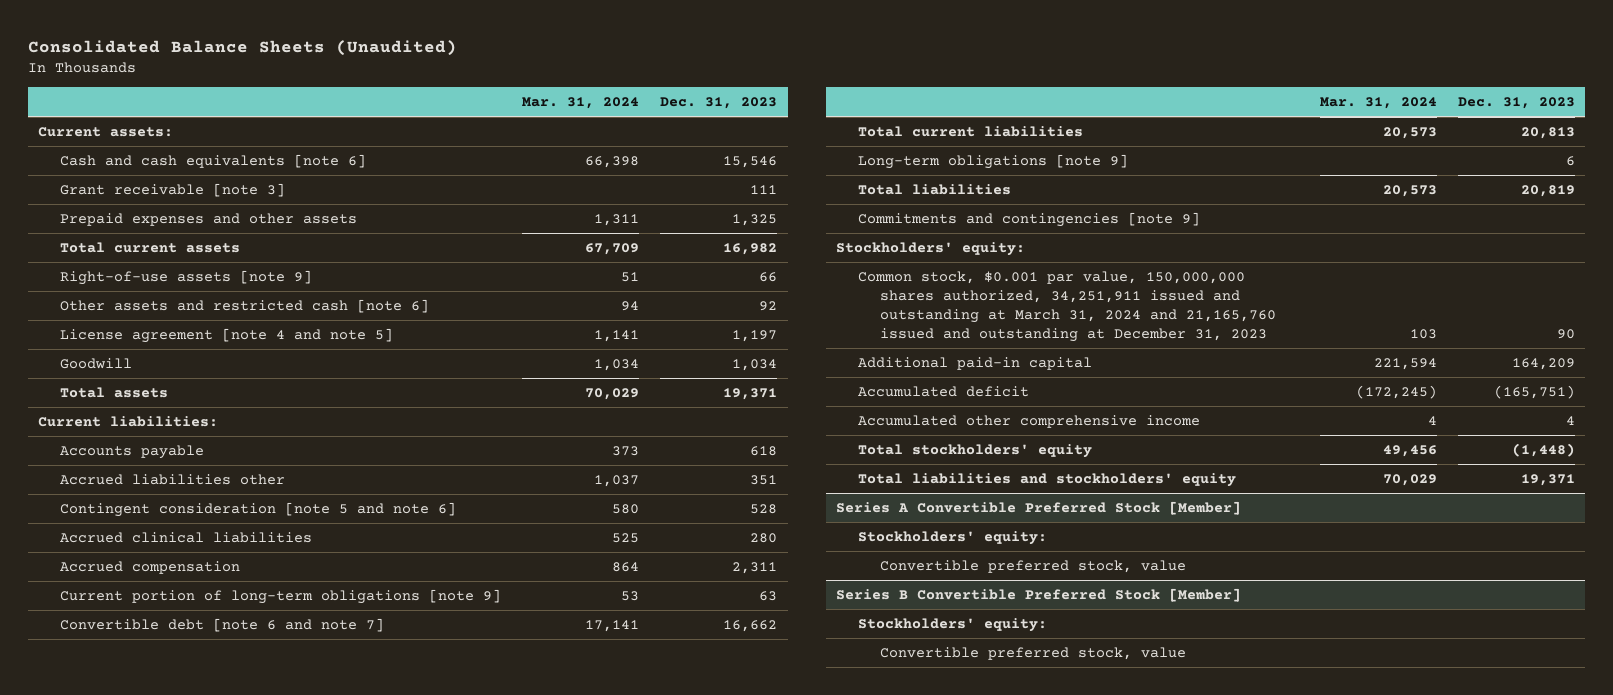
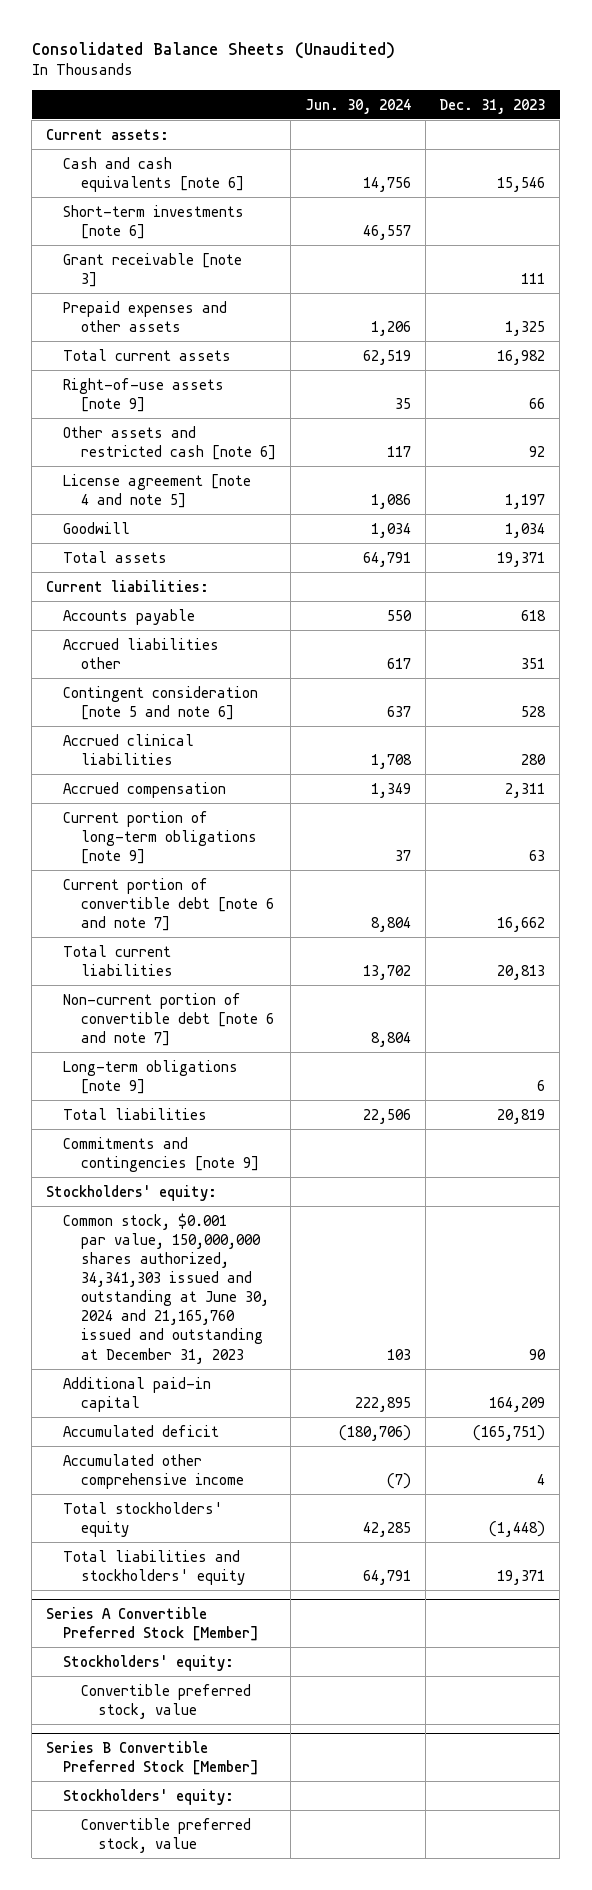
[522,97,640,110] Mar. 31, 2024 -> none
none -> [304,98,411,114] Jun. 30, 2024
none -> [63,204,245,239] Short-term investments [note 6]
[60,617,385,632] Convertible debt [note 6 and note 7] -> [63,877,274,931] Current portion of convertible debt [note 6 and note 7]
none -> [63,992,274,1046] Non-current portion of convertible debt [note 6 and note 7]
[857,270,1276,342] Common stock, $0.001 par value, 150,000,000 shares authorized, 34,251,911 issued and outstanding at March 31, 2024 and 21,165,760 issued and outstanding at December 31, 2023 -> [63,1212,269,1364] Common stock, $0.001 par value, 150,000,000 shares authorized, 34,341,303 issued and outstanding at June 30, 2024 and 21,165,760 issued and outstanding at December 31, 2023

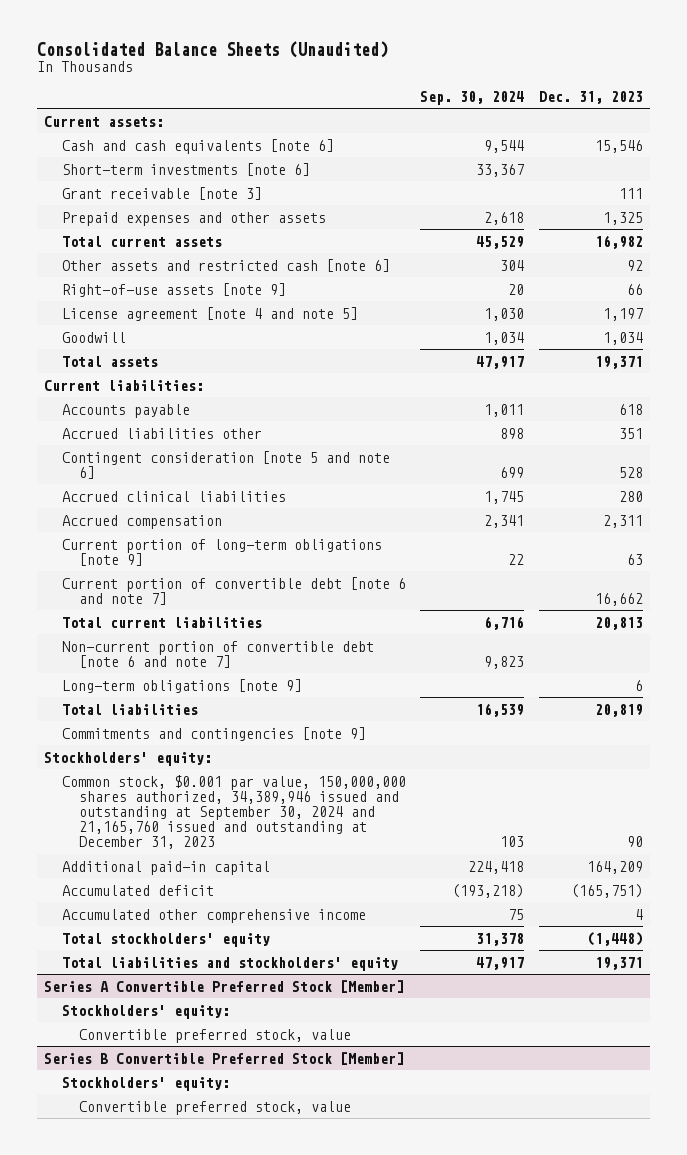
[304,98,411,114] Jun. 30, 2024 -> none
none -> [420,90,525,105] Sep. 30, 2024
[63,377,225,412] Right-of-use assets [note 9] -> [61,282,286,297] Right-of-use assets [note 9]
[63,1212,269,1364] Common stock, $0.001 par value, 150,000,000 shares authorized, 34,341,303 issued and outstanding at June 30, 2024 and 21,165,760 issued and outstanding at December 31, 2023 -> [61,774,406,850] Common stock, $0.001 par value, 150,000,000 shares authorized, 34,389,946 issued and outstanding at September 30, 2024 and 21,165,760 issued and outstanding at December 31, 2023

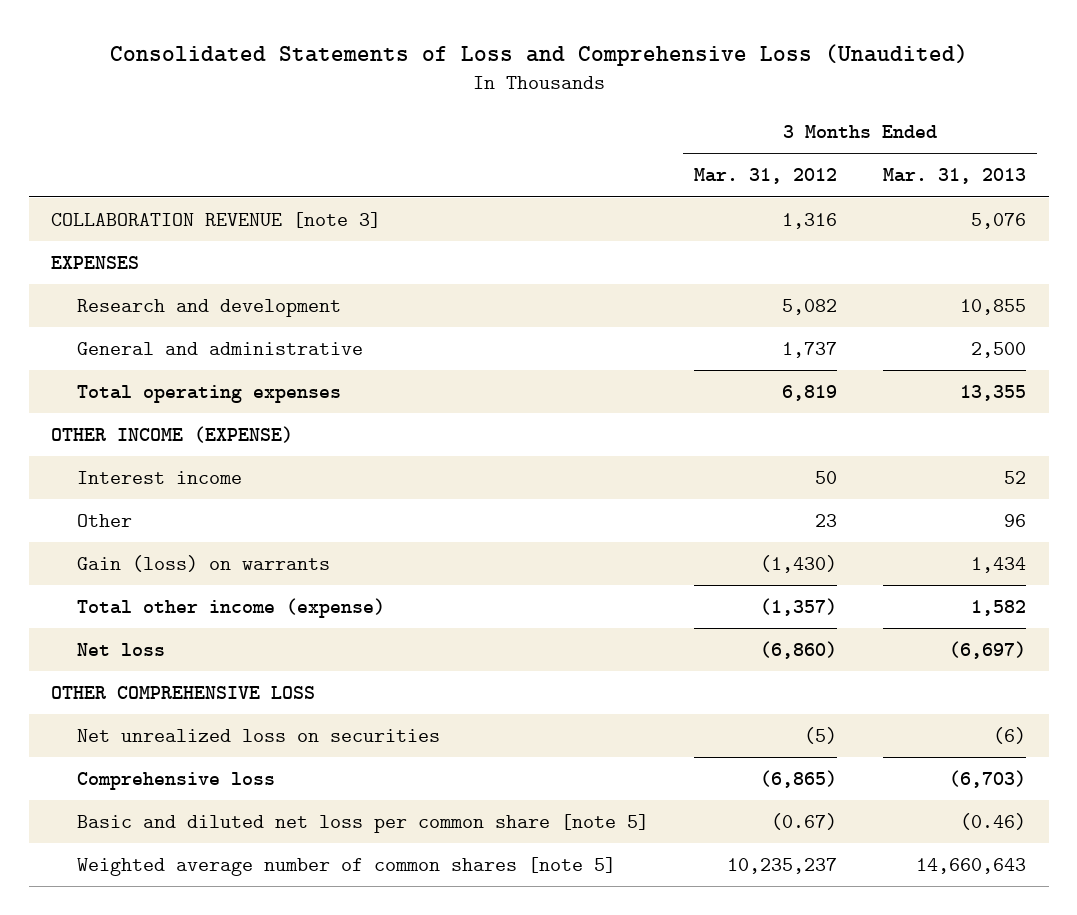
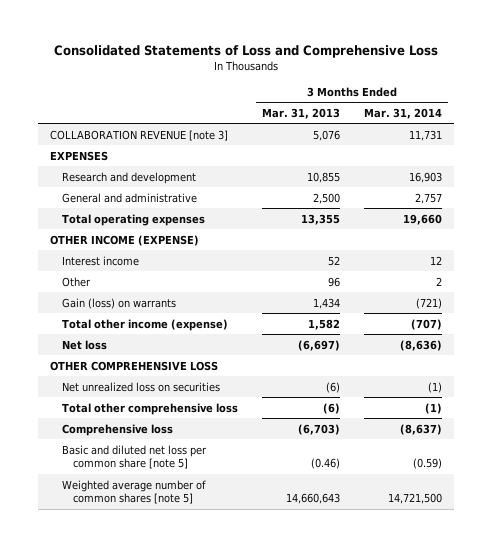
[109,44,968,67] Consolidated Statements of Loss and Comprehensive Loss (Unaudited) -> [53,45,438,59] Consolidated Statements of Loss and Comprehensive Loss
[694,168,838,185] Mar. 31, 2012 -> none
none -> [363,107,442,119] Mar. 31, 2014
none -> [61,402,238,415] Total other comprehensive loss

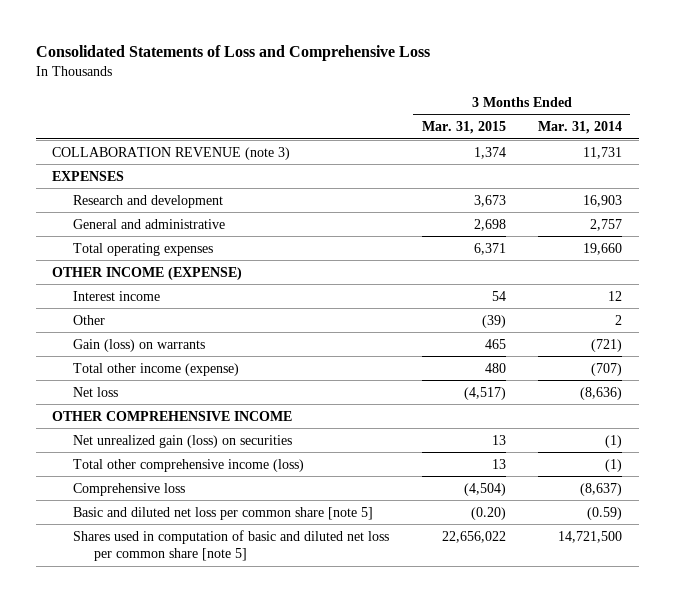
[261,107,340,119] Mar. 31, 2013 -> none
none -> [421,121,506,135] Mar. 31, 2015
[49,129,228,141] COLLABORATION REVENUE [note 3] -> [51,146,290,160] COLLABORATION REVENUE (note 3)
[49,360,218,371] OTHER COMPREHENSIVE LOSS -> [51,410,292,421] OTHER COMPREHENSIVE INCOME
[61,381,220,392] Net unrealized loss on securities -> [72,434,292,448] Net unrealized gain (loss) on securities
[61,402,238,415] Total other comprehensive loss -> [72,458,304,472] Total other comprehensive income (loss)
[61,479,206,505] Weighted average number of common shares [note 5] -> [72,529,389,562] Shares used in computation of basic and diluted net loss per common share [note 5]

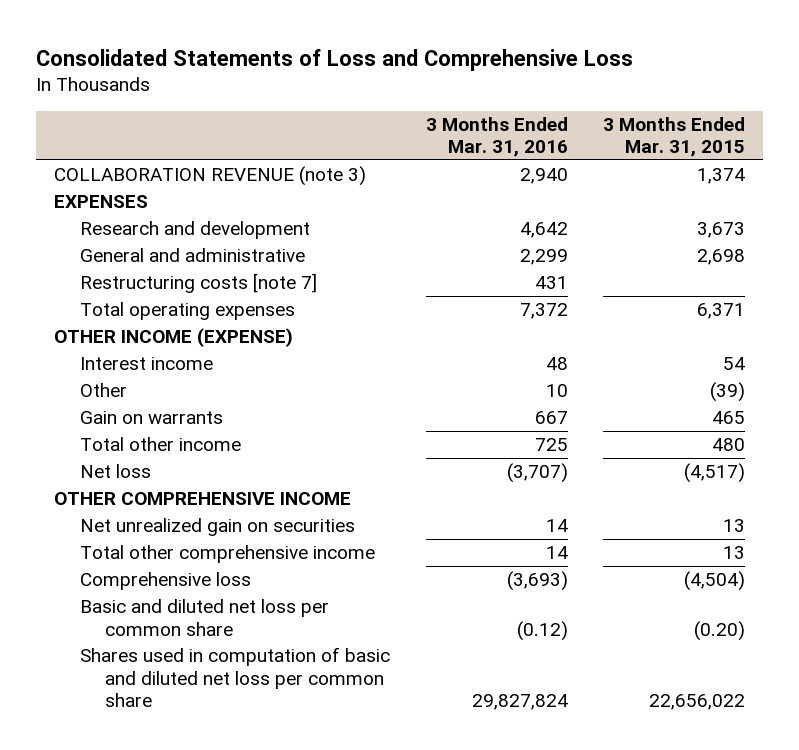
[538,121,623,135] Mar. 31, 2014 -> none
none -> [425,116,568,158] 3 Months Ended Mar. 31, 2016
none -> [79,273,317,294] Restructuring costs [note 7]
[72,338,205,352] Gain (loss) on warrants -> [79,411,223,425] Gain on warrants
[72,362,239,376] Total other income (expense) -> [79,437,241,452] Total other income
[72,434,292,448] Net unrealized gain (loss) on securities -> [79,518,355,537] Net unrealized gain on securities
[72,458,304,472] Total other comprehensive income (loss) -> [79,545,375,564] Total other comprehensive income
[72,506,373,520] Basic and diluted net loss per common share [note 5] -> [79,599,329,636] Basic and diluted net loss per common share
[72,529,389,562] Shares used in computation of basic and diluted net loss per common share [note 5] -> [79,647,390,708] Shares used in computation of basic and diluted net loss per common share

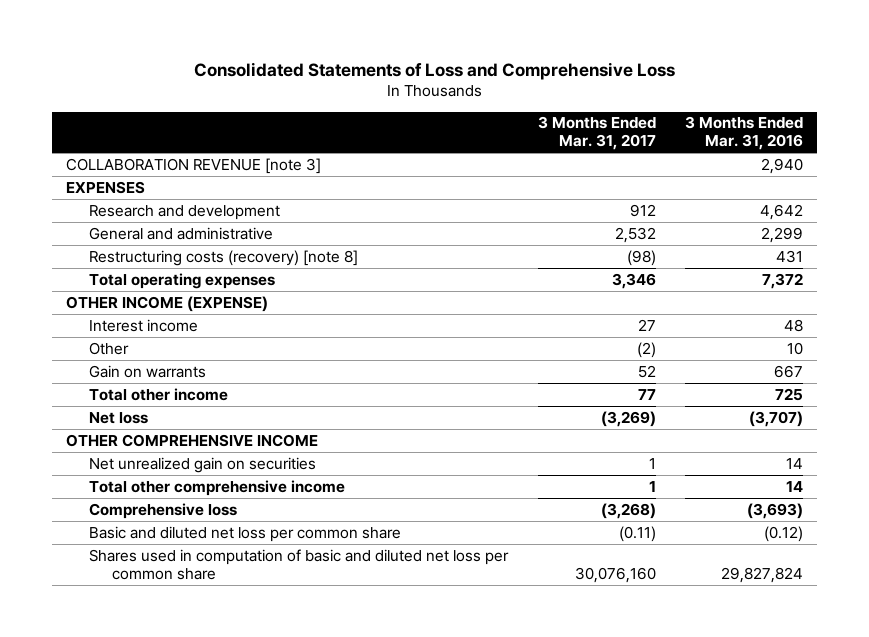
[603,116,746,158] 3 Months Ended Mar. 31, 2015 -> none
none -> [537,116,656,151] 3 Months Ended Mar. 31, 2017
[54,166,367,187] COLLABORATION REVENUE (note 3) -> [66,157,322,174] COLLABORATION REVENUE [note 3]
[79,273,317,294] Restructuring costs [note 7] -> [89,249,359,266] Restructuring costs (recovery) [note 8]

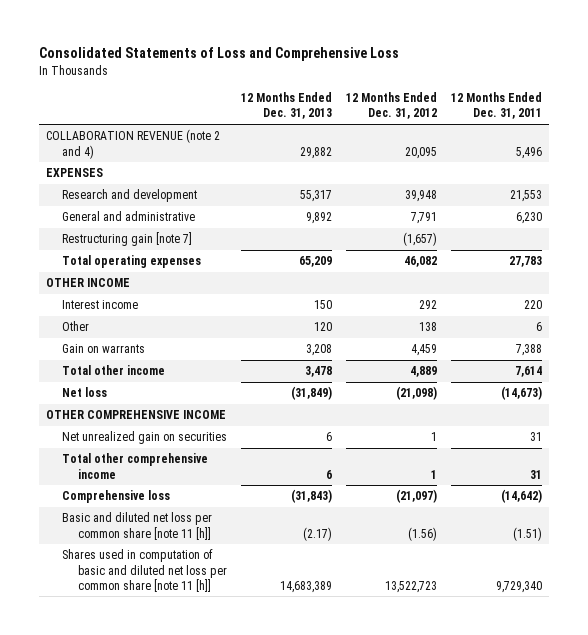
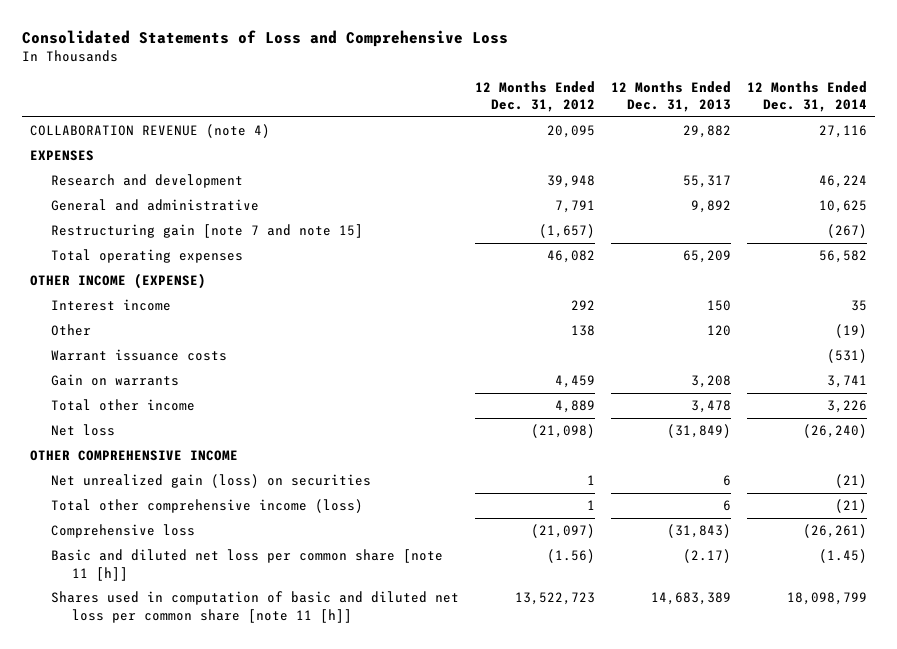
[450,92,542,120] 12 Months Ended Dec. 31, 2011 -> none
none -> [747,80,868,113] 12 Months Ended Dec. 31, 2014
[46,129,221,159] COLLABORATION REVENUE (note 2 and 4) -> [30,124,271,139] COLLABORATION REVENUE (note 4)
[62,232,193,247] Restructuring gain [note 7] -> [50,224,363,239] Restructuring gain [note 7 and note 15]
[46,278,131,288] OTHER INCOME -> [30,273,207,290] OTHER INCOME (EXPENSE)
none -> [50,349,227,362] Warrant issuance costs
[62,431,228,445] Net unrealized gain on securities -> [50,474,371,489] Net unrealized gain (loss) on securities
[62,453,209,479] Total other comprehensive income -> [50,499,363,514] Total other comprehensive income (loss)

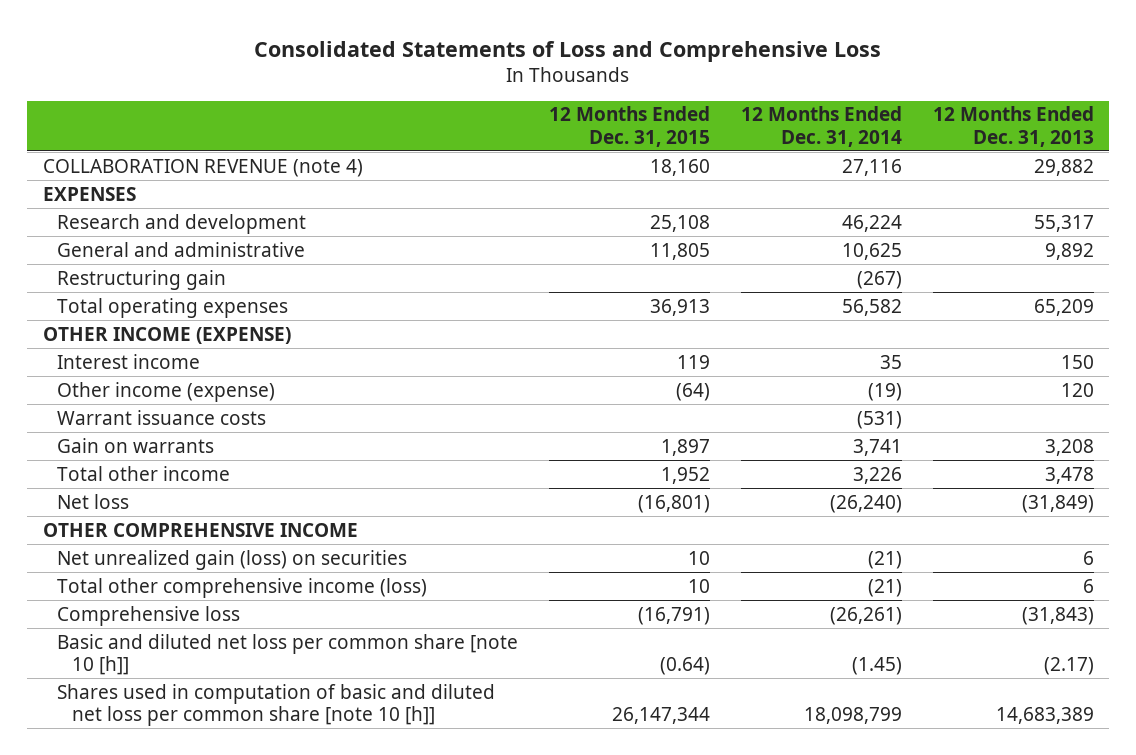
[474,80,595,113] 12 Months Ended Dec. 31, 2012 -> none
none -> [549,106,711,147] 12 Months Ended Dec. 31, 2015
[50,224,363,239] Restructuring gain [note 7 and note 15] -> [57,269,227,290] Restructuring gain
[50,324,91,337] Other -> [57,381,276,402] Other income (expense)
[50,549,443,581] Basic and diluted net loss per common share [note 11 [h]] -> [57,633,519,675] Basic and diluted net loss per common share [note 10 [h]]
[50,591,459,623] Shares used in computation of basic and diluted net loss per common share [note 11 [h]] -> [57,683,496,726] Shares used in computation of basic and diluted net loss per common share [note 10 [h]]

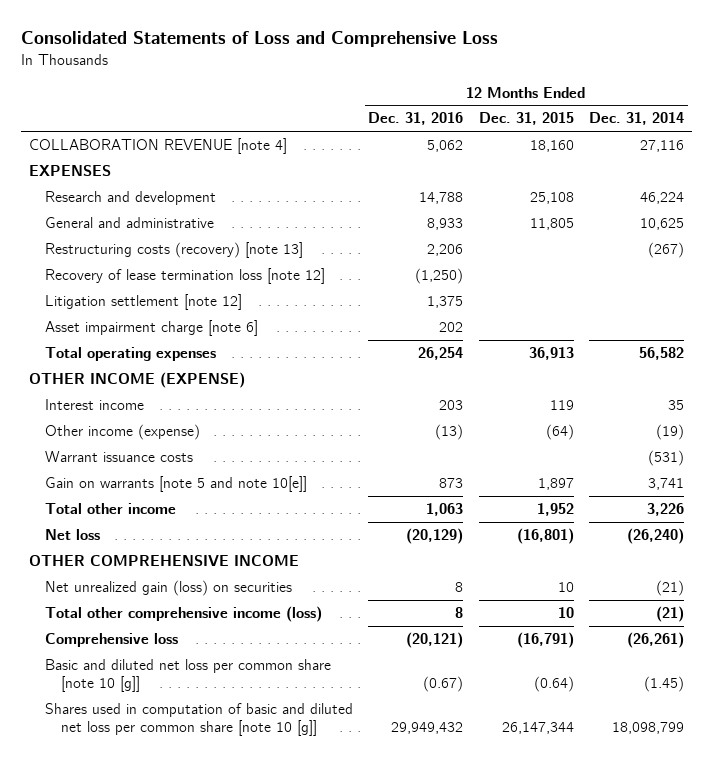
[932,106,1094,147] 12 Months Ended Dec. 31, 2013 -> none
none -> [368,112,464,126] Dec. 31, 2016
[42,158,363,177] COLLABORATION REVENUE (note 4) -> [28,138,287,155] COLLABORATION REVENUE [note 4]
[57,269,227,290] Restructuring gain -> [45,242,304,259] Restructuring costs (recovery) [note 13]
none -> [45,268,326,285] Recovery of lease termination loss [note 12]
none -> [45,294,243,311] Litigation settlement [note 12]
none -> [45,320,259,337] Asset impairment charge [note 6]
[57,437,215,453] Gain on warrants -> [45,476,308,493] Gain on warrants [note 5 and note 10[e]]
[57,633,519,675] Basic and diluted net loss per common share [note 10 [h]] -> [45,659,332,693] Basic and diluted net loss per common share [note 10 [g]]
[57,683,496,726] Shares used in computation of basic and diluted net loss per common share [note 10 [h]] -> [45,703,354,737] Shares used in computation of basic and diluted net loss per common share [note 10 [g]]

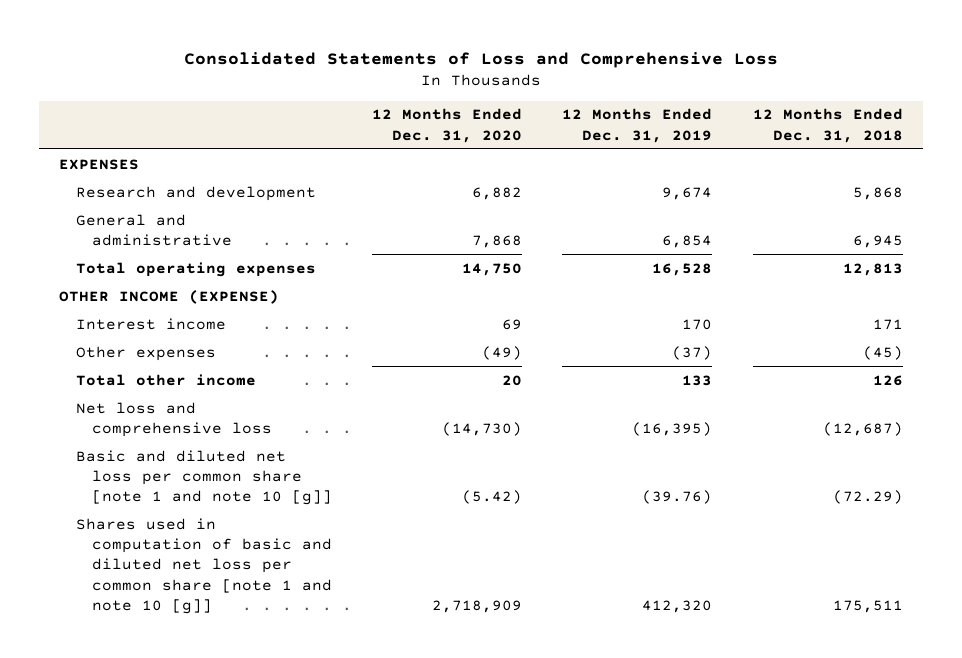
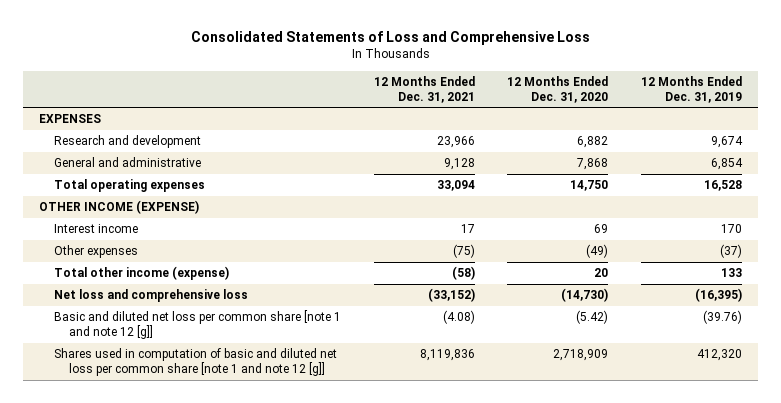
[752,108,903,143] 12 Months Ended Dec. 31, 2018 -> none
none -> [373,75,475,103] 12 Months Ended Dec. 31, 2021
[75,373,256,386] Total other income -> [54,266,230,281] Total other income (expense)
[75,449,333,506] Basic and diluted net loss per common share [note 1 and note 10 [g]] -> [54,310,342,340] Basic and diluted net loss per common share [note 1 and note 12 [g]]
[75,517,333,614] Shares used in computation of basic and diluted net loss per common share [note 1 and note 10 [g]] -> [54,348,338,377] Shares used in computation of basic and diluted net loss per common share [note 1 and note 12 [g]]

